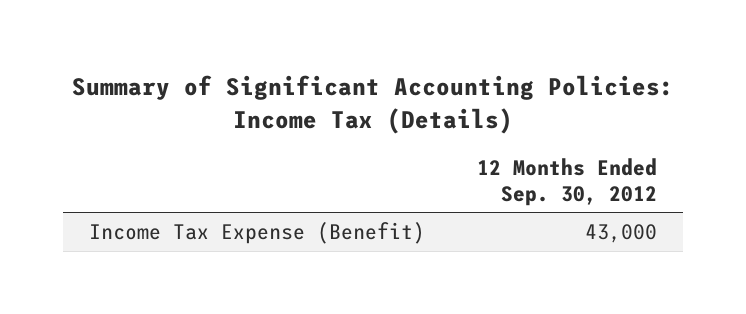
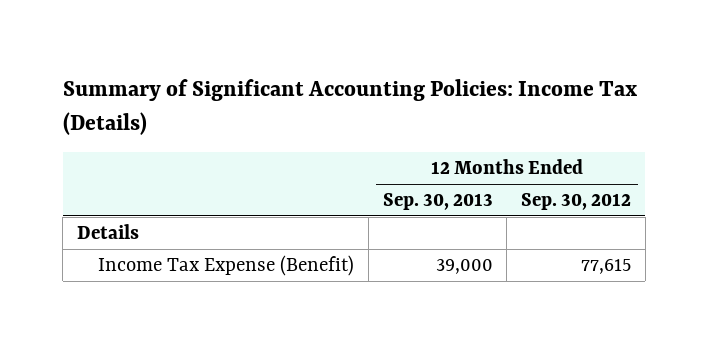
none -> [382,193,493,211] Sep. 30, 2013
none -> [76,224,139,240] Details
[584,224,657,244] 43,000 -> [581,259,632,275] 77,615

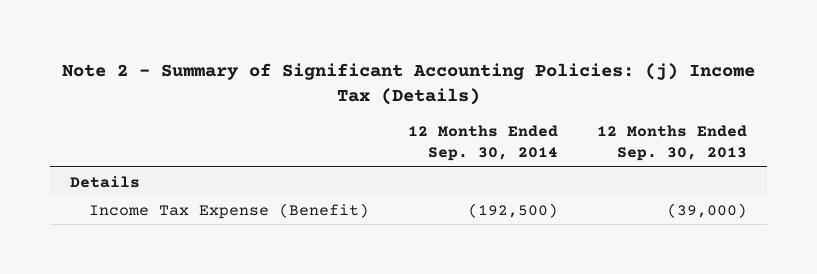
[62,79,637,136] Summary of Significant Accounting Policies: Income Tax (Details) -> [61,62,755,105] Note 2 - Summary of Significant Accounting Policies: (j) Income Tax (Details)
[521,193,632,211] Sep. 30, 2012 -> none
none -> [408,125,559,162] 12 Months Ended Sep. 30, 2014
[435,259,493,275] 39,000 -> [667,202,748,218] (39,000)

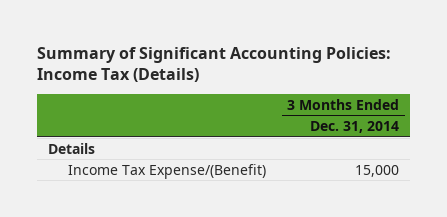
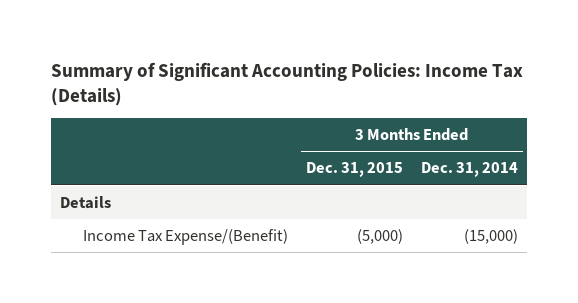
none -> [305,162,403,178] Dec. 31, 2015
[355,164,400,177] 15,000 -> [464,228,519,244] (15,000)

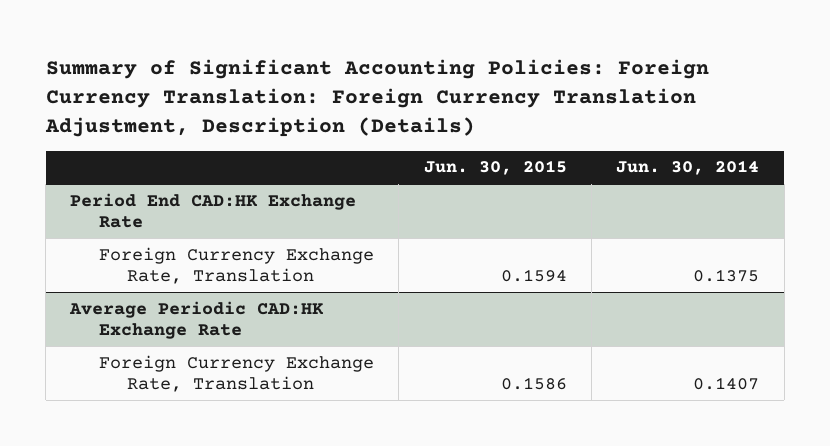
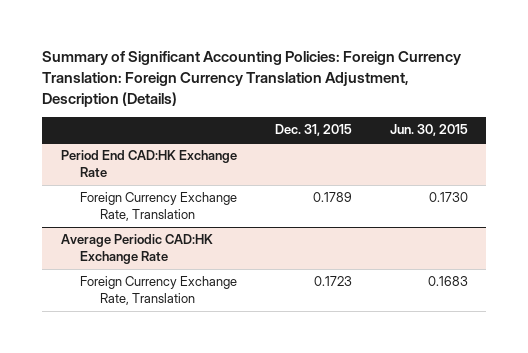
[616,160,760,176] Jun. 30, 2014 -> none
none -> [275,124,353,137] Dec. 31, 2015
[500,269,567,283] 0.1594 -> [428,192,468,203] 0.1730
[500,377,567,391] 0.1586 -> [427,276,468,287] 0.1683

